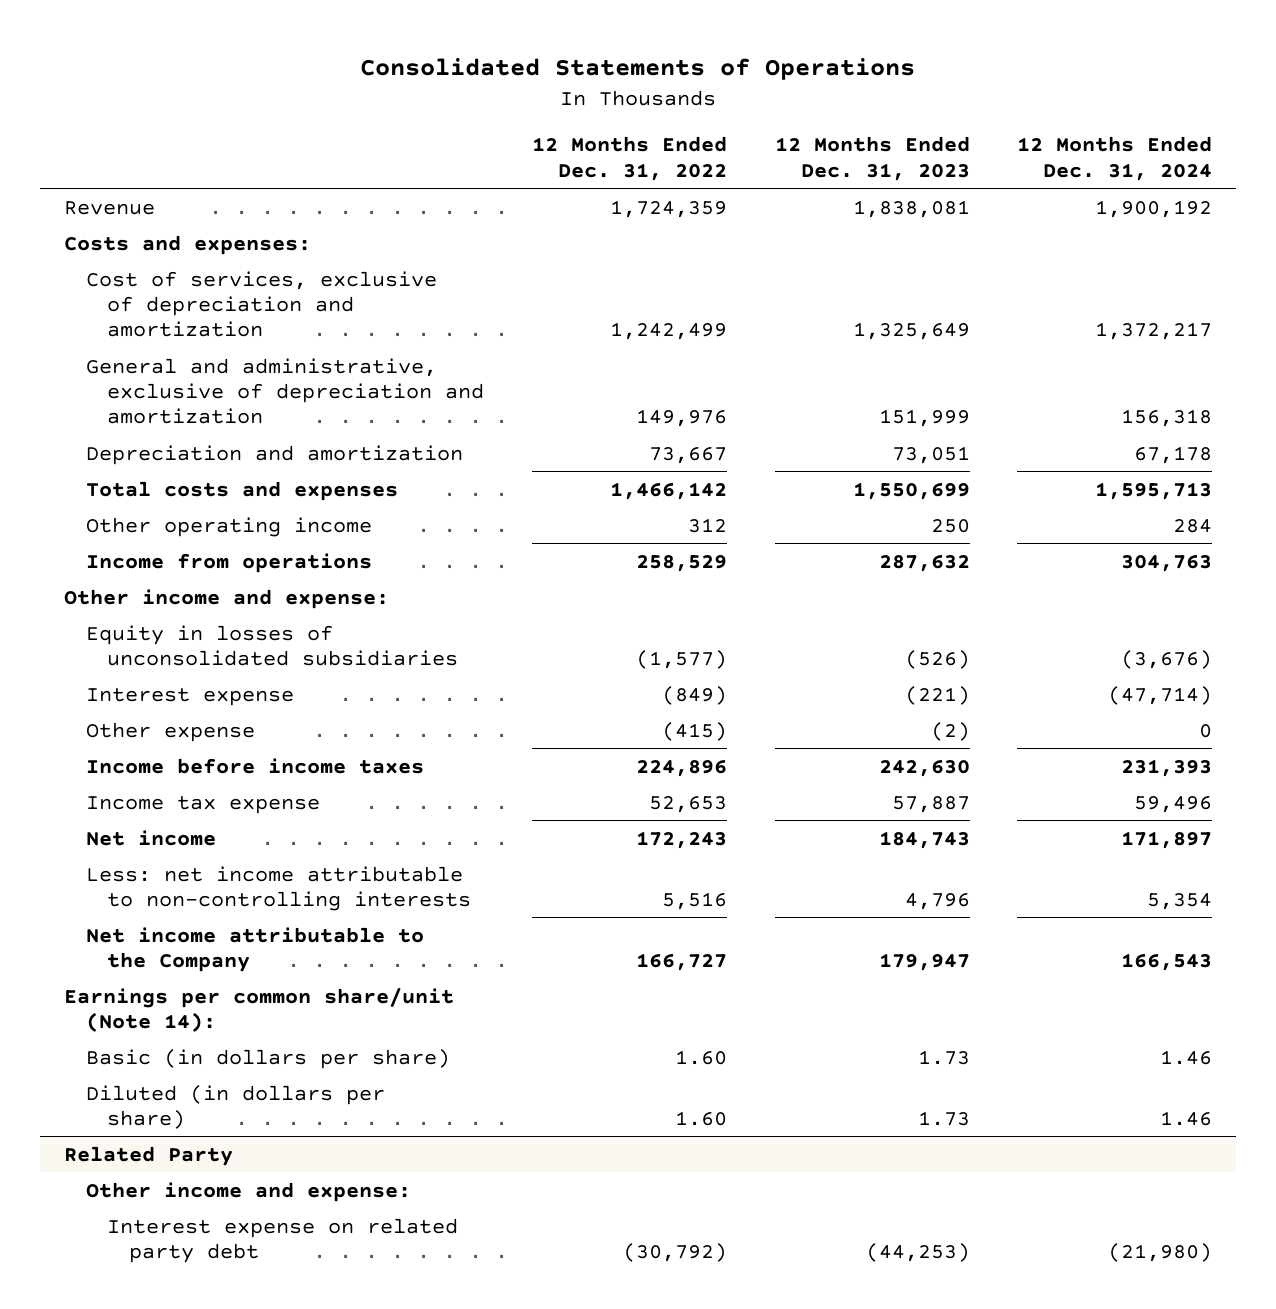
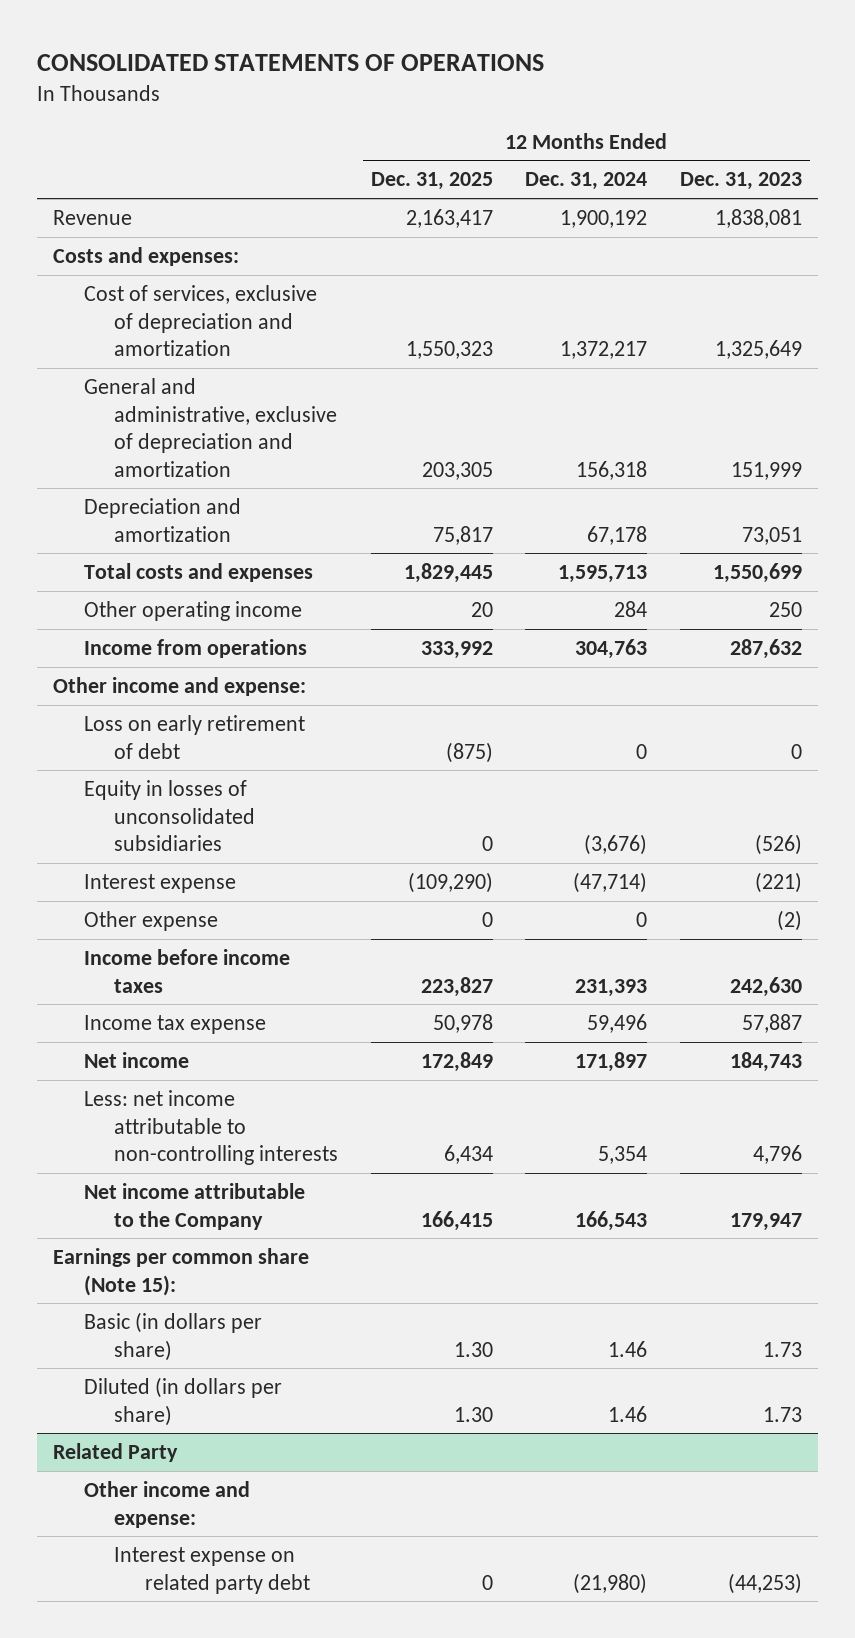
[360,57,916,80] Consolidated Statements of Operations -> [36,53,544,71] CONSOLIDATED STATEMENTS OF OPERATIONS
[531,136,727,181] 12 Months Ended Dec. 31, 2022 -> none
none -> [370,172,493,191] Dec. 31, 2025
none -> [83,715,305,759] Loss on early retirement of debt
[64,986,455,1032] Earnings per common share/unit (Note 14): -> [52,1248,309,1296] Earnings per common share (Note 15):

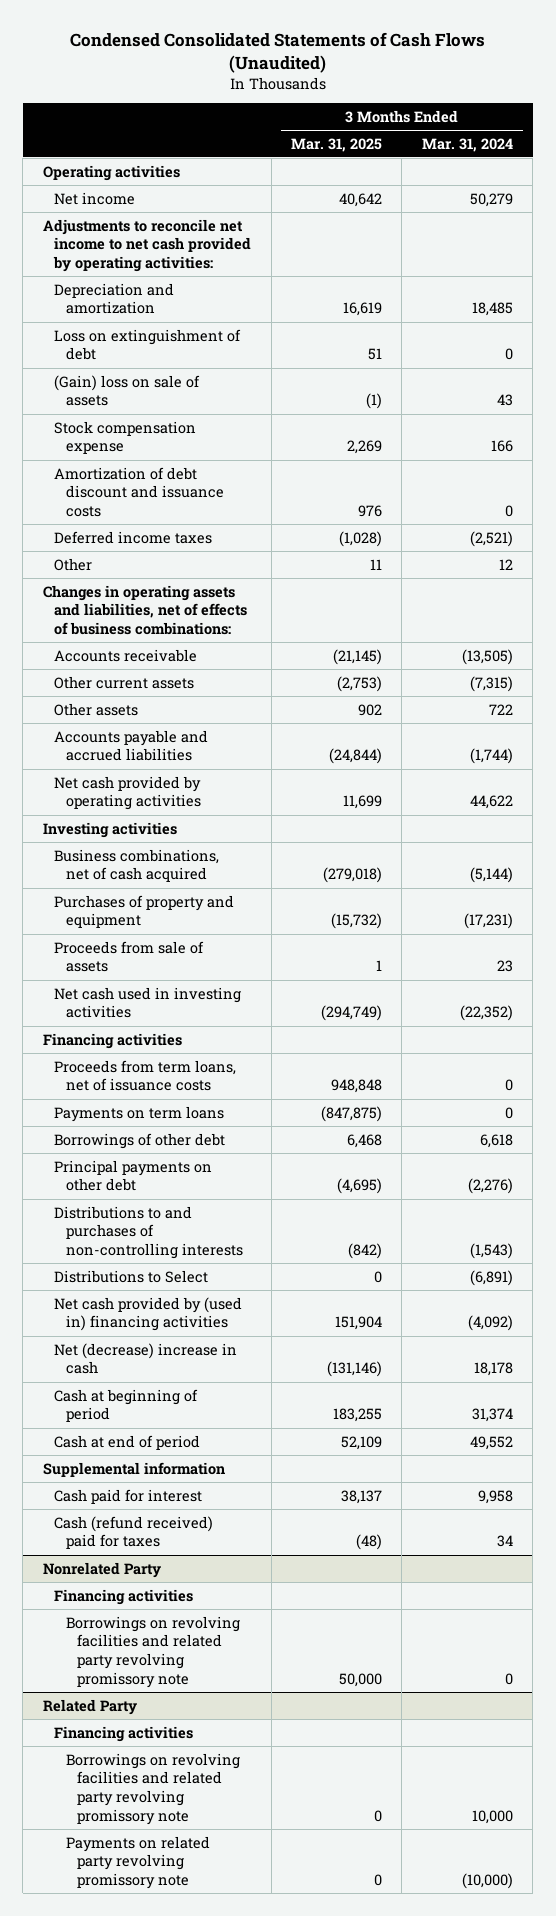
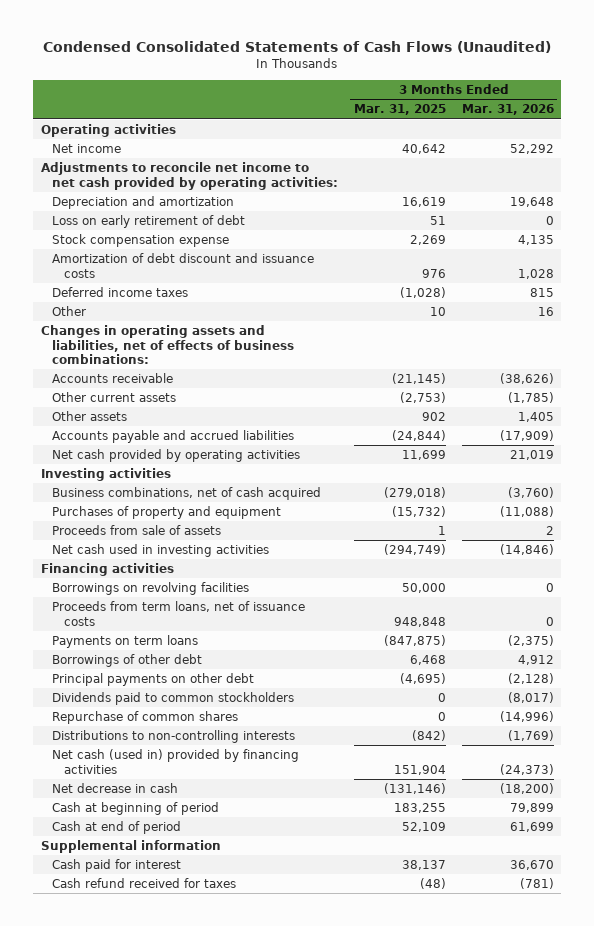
[421,137,513,152] Mar. 31, 2024 -> none
none -> [461,104,554,116] Mar. 31, 2026
[54,374,201,407] (Gain) loss on sale of assets -> none
[54,328,242,361] Loss on extinguishment of debt -> [52,215,246,229] Loss on early retirement of debt
[370,558,383,570] 11 -> [429,307,446,317] 10
none -> [52,582,250,596] Borrowings on revolving facilities
[54,1269,209,1283] Distributions to Select -> none
none -> [52,692,295,706] Dividends paid to common stockholders
none -> [52,711,239,725] Repurchase of common shares
[54,1205,243,1260] Distributions to and purchases of non-controlling interests -> [52,730,296,744] Distributions to non-controlling interests
[54,1296,243,1332] Net cash provided by (used in) financing activities -> [52,749,300,774] Net cash (used in) provided by financing activities
[54,1342,238,1375] Net (decrease) increase in cash -> [52,783,179,794] Net decrease in cash
[42,1561,161,1578] Nonrelated Party -> none
[54,1588,194,1605] Financing activities -> none
[65,1615,240,1689] Borrowings on revolving facilities and related party revolving promissory note -> none
[42,1698,137,1715] Related Party -> none
[54,1725,194,1742] Financing activities -> none
[65,1752,240,1826] Borrowings on revolving facilities and related party revolving promissory note -> none
[65,1835,210,1890] Payments on related party revolving promissory note -> none
[54,1515,214,1550] Cash (refund received) paid for taxes -> [52,878,237,889] Cash refund received for taxes

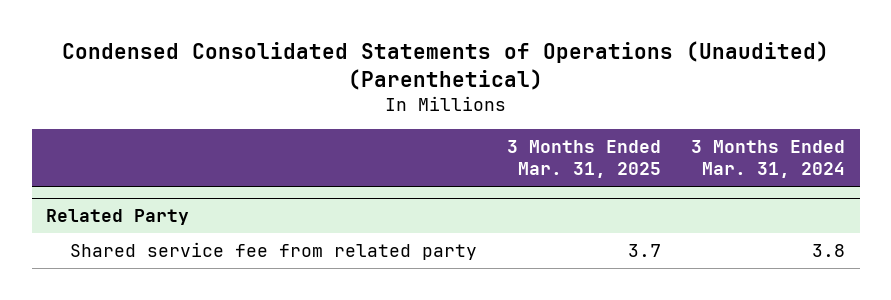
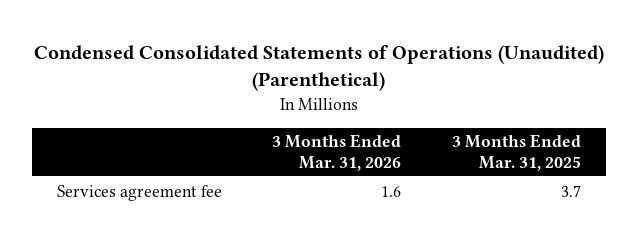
[690,140,845,179] 3 Months Ended Mar. 31, 2024 -> none
none -> [272,134,402,171] 3 Months Ended Mar. 31, 2026
[46,208,190,225] Related Party -> none
[70,241,478,260] Shared service fee from related party -> [57,184,223,201] Services agreement fee

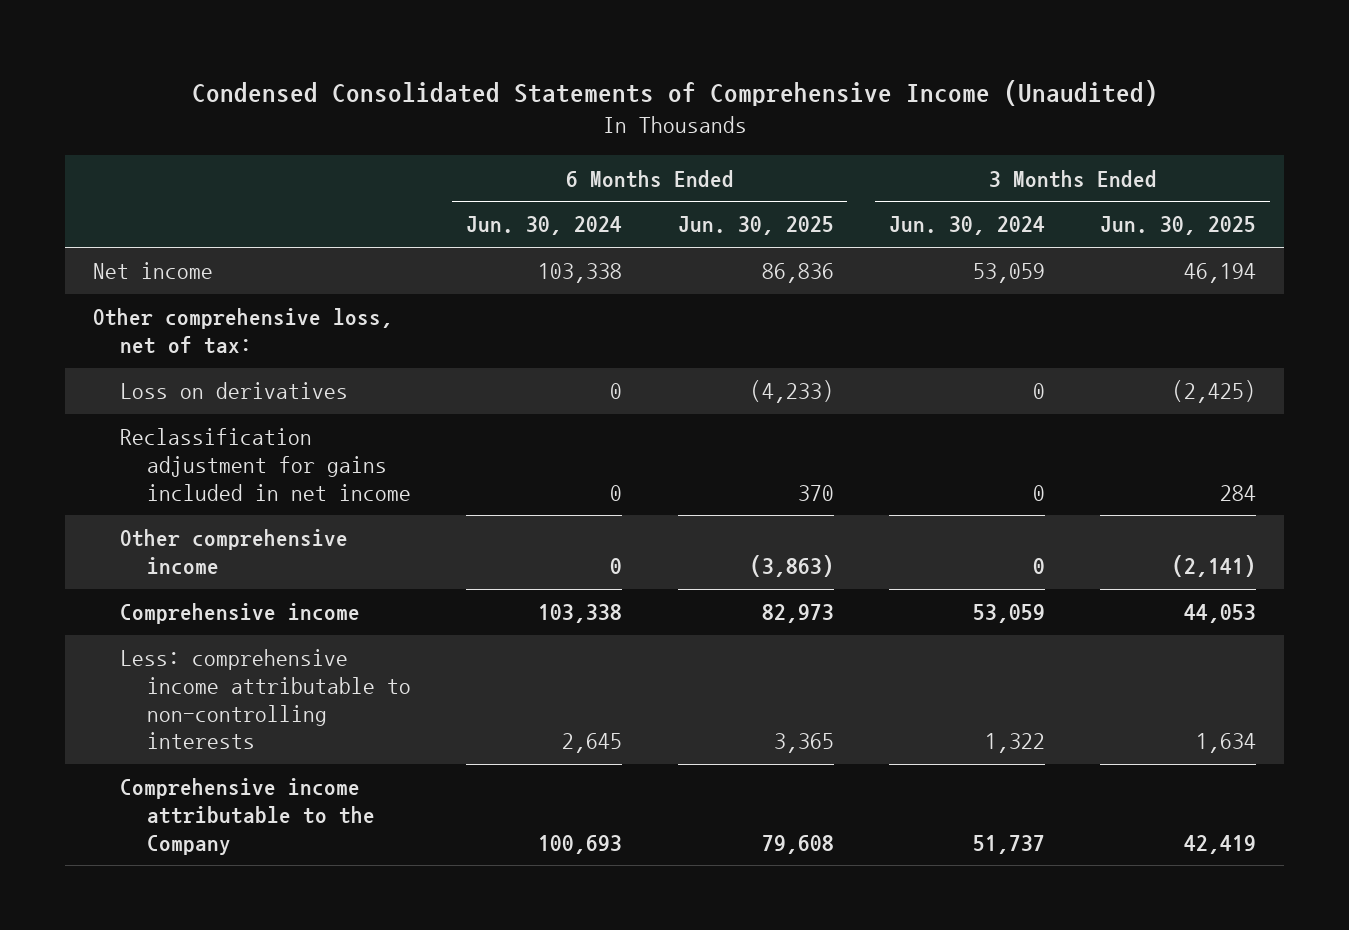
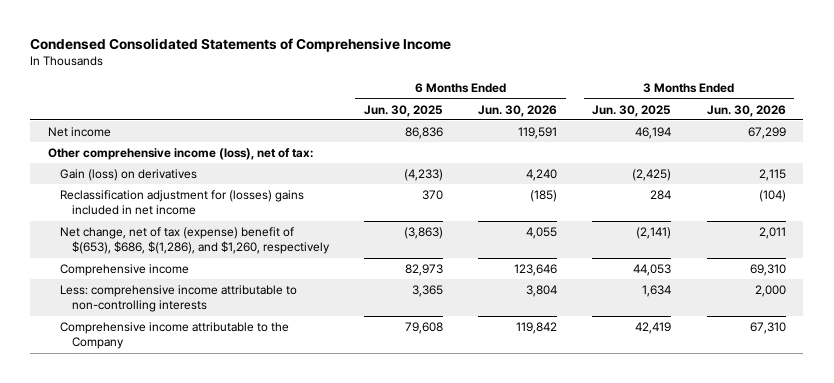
[191,79,1158,106] Condensed Consolidated Statements of Comprehensive Income (Unaudited) -> [30,38,452,53] Condensed Consolidated Statements of Comprehensive Income
[466,216,623,236] Jun. 30, 2024 -> none
[888,216,1045,236] Jun. 30, 2024 -> none
none -> [478,104,558,117] Jun. 30, 2026
none -> [706,104,786,117] Jun. 30, 2026
[92,308,393,355] Other comprehensive loss, net of tax: -> [47,147,313,160] Other comprehensive income (loss), net of tax:
[119,382,348,400] Loss on derivatives -> [60,168,198,181] Gain (loss) on derivatives
[119,428,411,501] Reclassification adjustment for gains included in net income -> [60,189,305,216] Reclassification adjustment for (losses) gains included in net income
[119,529,348,576] Other comprehensive income -> [60,226,331,255] Net change, net of tax (expense) benefit of $(653), $686, $(1,286), and $1,260, respectively

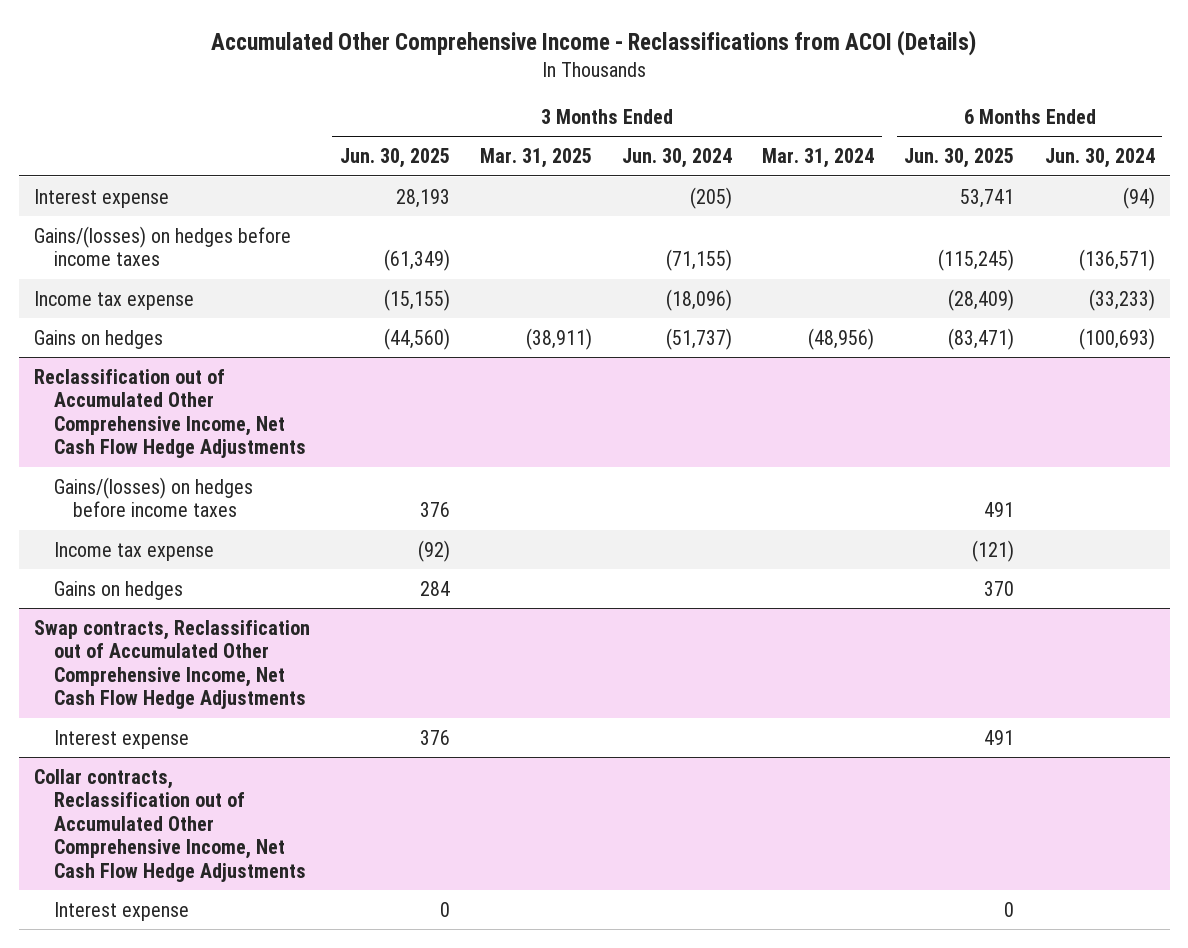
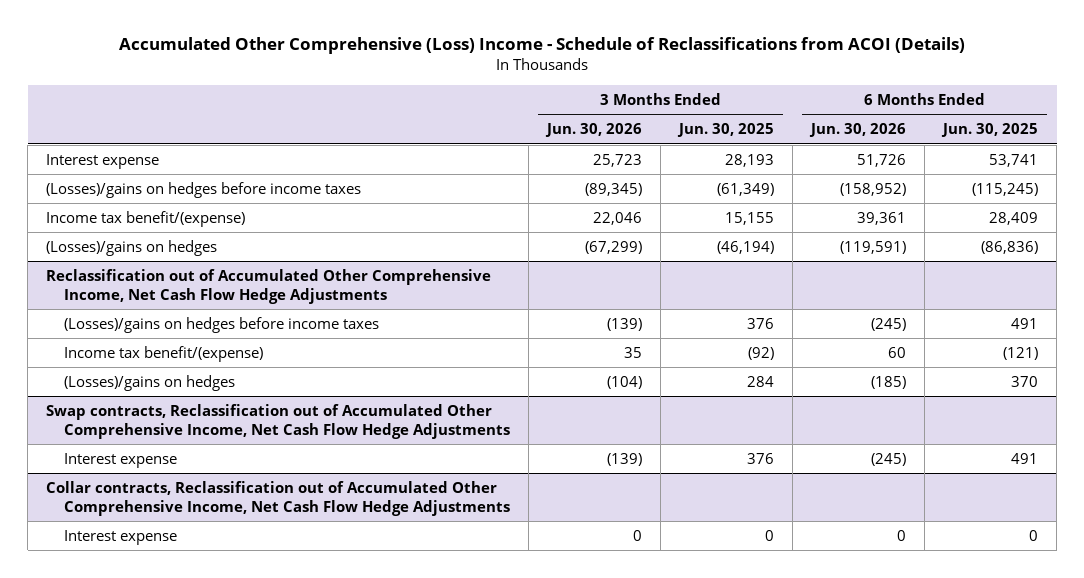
[211,29,977,56] Accumulated Other Comprehensive Income - Reclassifications from ACOI (Details) -> [119,37,966,55] Accumulated Other Comprehensive (Loss) Income - Schedule of Reclassifications from ACOI (Details)
[480,147,593,168] Mar. 31, 2025 -> none
[622,147,733,168] Jun. 30, 2024 -> none
[762,147,875,168] Mar. 31, 2024 -> none
[1044,147,1155,168] Jun. 30, 2024 -> none
none -> [545,123,643,138] Jun. 30, 2026
none -> [809,123,907,138] Jun. 30, 2026
[33,225,291,267] Gains/(losses) on hedges before income taxes -> [46,181,362,198] (Losses)/gains on hedges before income taxes
[33,290,194,310] Income tax expense -> [46,210,246,227] Income tax benefit/(expense)
[383,288,450,311] (15,155) -> [725,211,775,225] 15,155
[948,288,1015,311] (28,409) -> [989,211,1039,225] 28,409
[33,329,163,349] Gains on hedges -> [46,239,218,256] (Losses)/gains on hedges
[383,327,450,350] (44,560) -> [717,240,775,254] (46,194)
[948,327,1015,350] (83,471) -> [981,240,1039,254] (86,836)
[53,476,253,518] Gains/(losses) on hedges before income taxes -> [64,316,380,333] (Losses)/gains on hedges before income taxes
[53,541,214,561] Income tax expense -> [64,345,264,362] Income tax benefit/(expense)
[53,580,183,600] Gains on hedges -> [64,374,236,391] (Losses)/gains on hedges

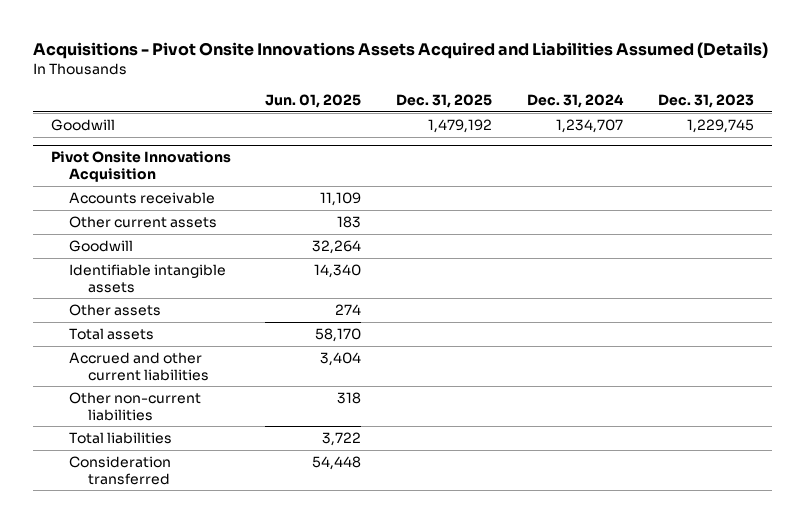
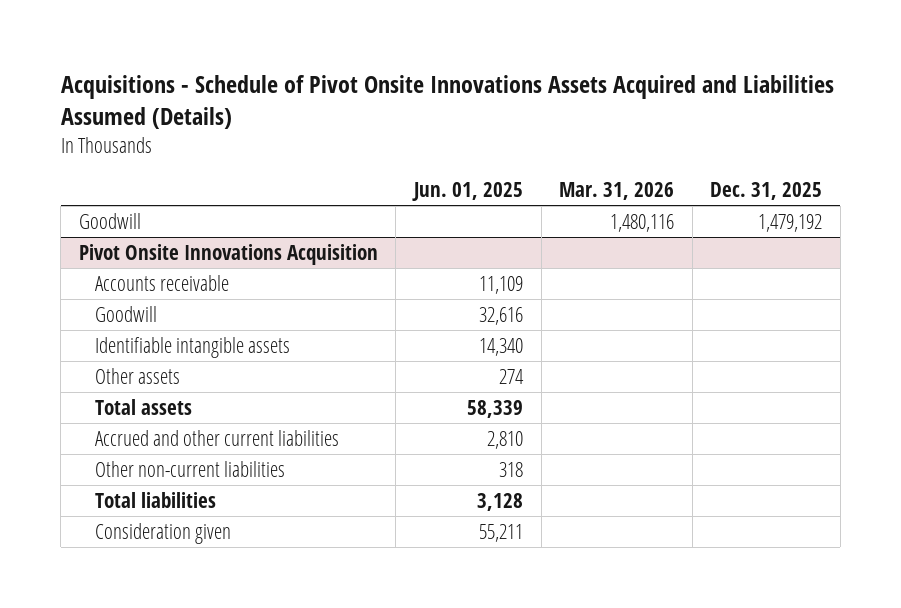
[33,42,769,60] Acquisitions - Pivot Onsite Innovations Assets Acquired and Liabilities Assumed (Details) -> [60,74,834,130] Acquisitions - Schedule of Pivot Onsite Innovations Assets Acquired and Liabilities Assumed (Details)
[527,94,625,109] Dec. 31, 2024 -> none
[658,94,755,109] Dec. 31, 2023 -> none
none -> [559,181,675,200] Mar. 31, 2026
[69,215,218,228] Other current assets -> none
[312,239,362,254] 32,264 -> [479,306,524,325] 32,616
[315,327,362,342] 58,170 -> [467,399,524,418] 58,339
[320,351,362,366] 3,404 -> [487,430,524,449] 2,810
[322,431,362,446] 3,722 -> [477,492,524,511] 3,128
[69,455,172,485] Consideration transferred -> [95,522,232,544] Consideration given
[312,455,362,470] 54,448 -> [479,523,524,542] 55,211

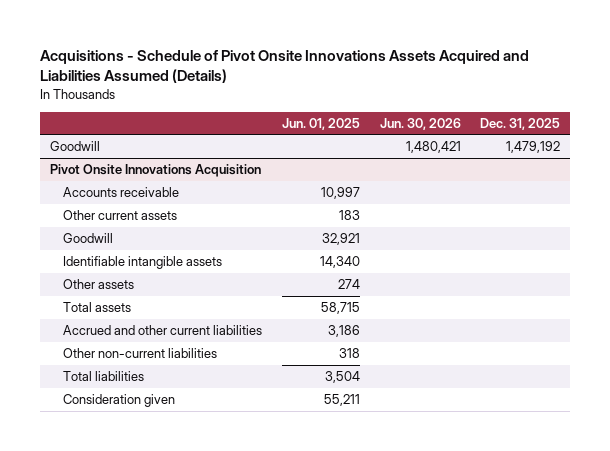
[559,181,675,200] Mar. 31, 2026 -> none
none -> [379,117,461,130] Jun. 30, 2026
[479,275,524,294] 11,109 -> [321,187,361,200] 10,997
none -> [63,210,178,221] Other current assets
[479,306,524,325] 32,616 -> [322,233,361,246] 32,921
[467,399,524,418] 58,339 -> [321,302,361,315] 58,715
[487,430,524,449] 2,810 -> [328,325,361,338] 3,186
[477,492,524,511] 3,128 -> [325,371,361,384] 3,504

